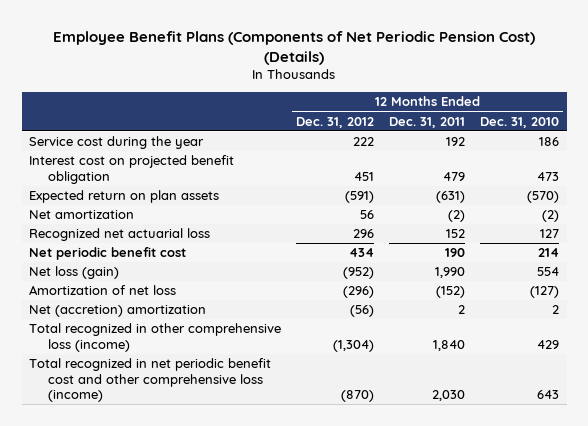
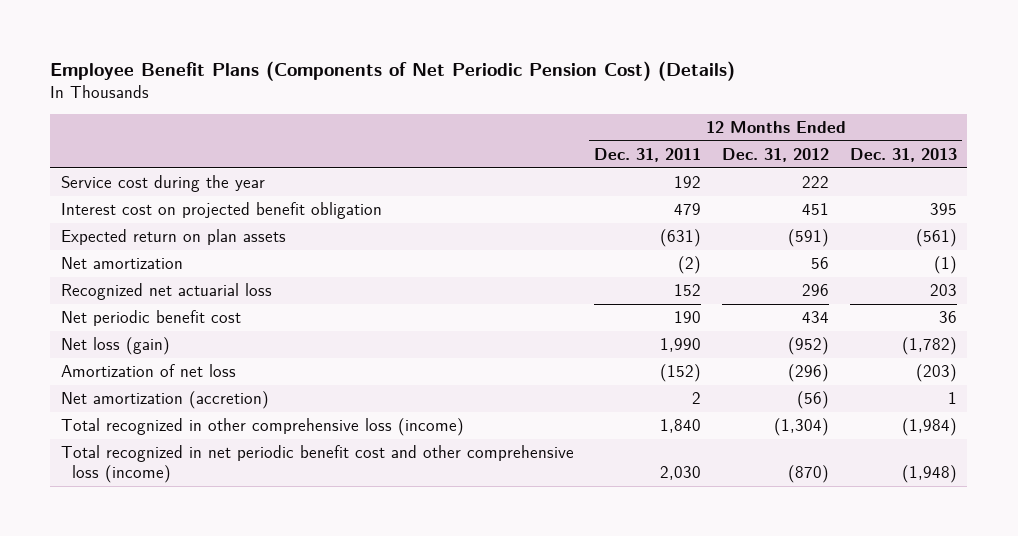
[480,116,560,128] Dec. 31, 2010 -> none
none -> [850,147,958,162] Dec. 31, 2013
[29,305,207,318] Net (accretion) amortization -> [60,391,269,410] Net amortization (accretion)

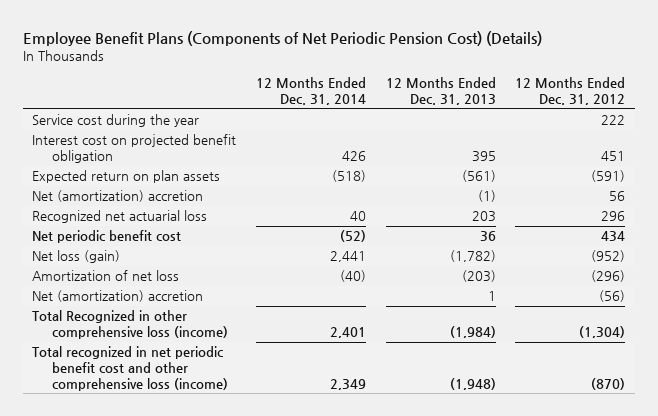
[594,147,702,162] Dec. 31, 2011 -> none
none -> [256,77,367,106] 12 Months Ended Dec. 31, 2014
[60,257,183,270] Net amortization -> [32,190,204,203] Net (amortization) accretion
[60,391,269,410] Net amortization (accretion) -> [32,290,204,303] Net (amortization) accretion
[60,418,464,437] Total recognized in other comprehensive loss (income) -> [32,310,228,340] Total Recognized in other comprehensive loss (income)

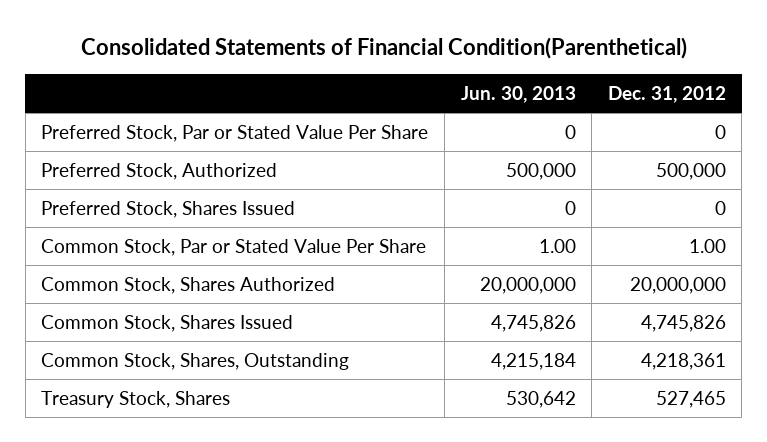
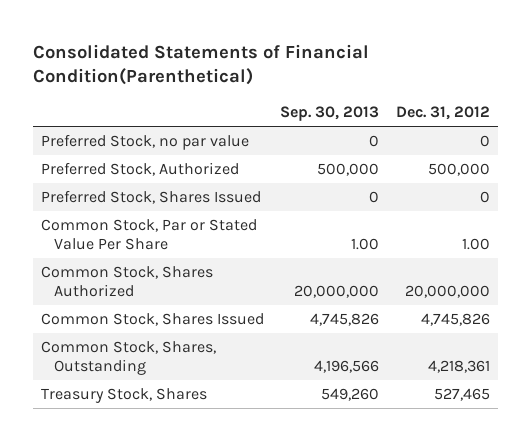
[460,86,576,104] Jun. 30, 2013 -> none
none -> [280,106,380,122] Sep. 30, 2013
[41,125,429,143] Preferred Stock, Par or Stated Value Per Share -> none
none -> [41,133,250,150] Preferred Stock, no par value

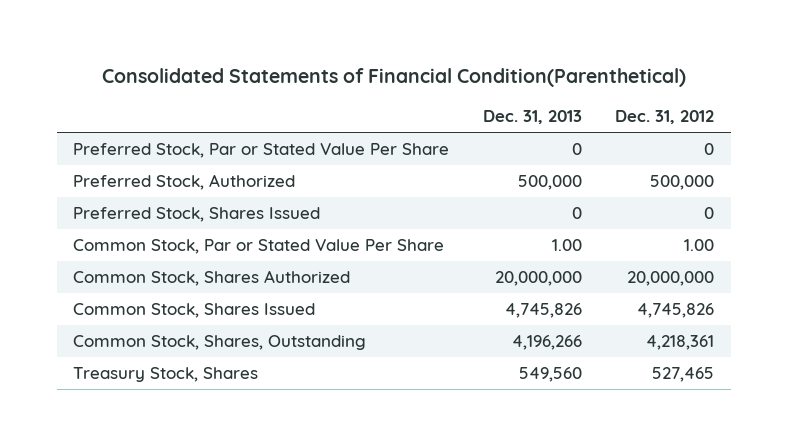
[280,106,380,122] Sep. 30, 2013 -> none
none -> [482,110,582,125] Dec. 31, 2013
[41,133,250,150] Preferred Stock, no par value -> none
none -> [73,143,450,159] Preferred Stock, Par or Stated Value Per Share

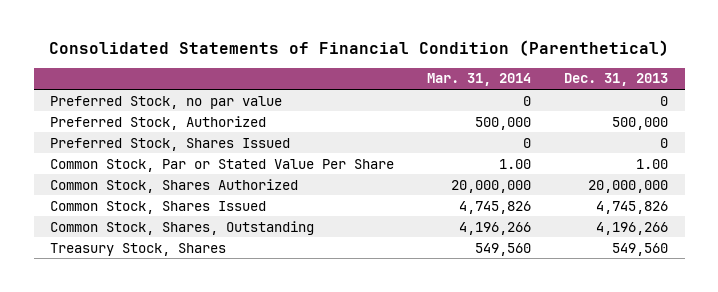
[101,68,686,88] Consolidated Statements of Financial Condition(Parenthetical) -> [49,40,670,57] Consolidated Statements of Financial Condition (Parenthetical)
[614,110,714,125] Dec. 31, 2012 -> none
none -> [427,73,532,87] Mar. 31, 2014
[73,143,450,159] Preferred Stock, Par or Stated Value Per Share -> none
none -> [50,95,283,109] Preferred Stock, no par value

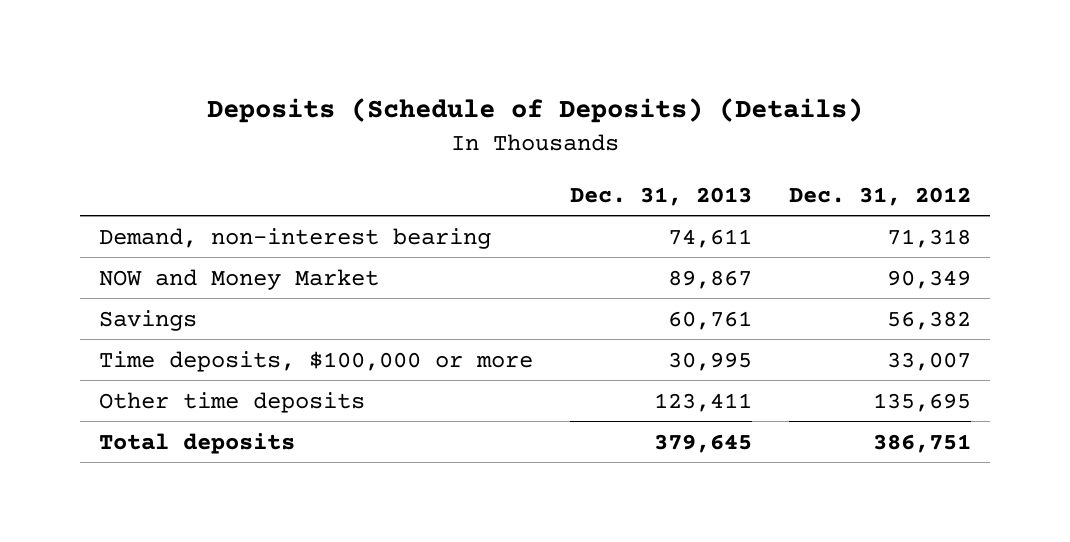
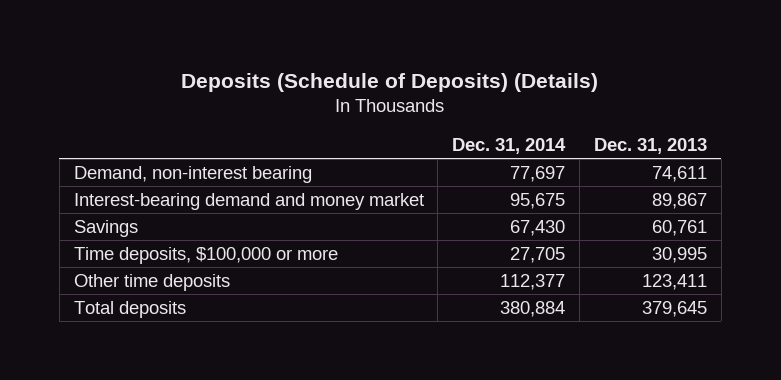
[789,186,972,206] Dec. 31, 2012 -> none
none -> [452,137,567,154] Dec. 31, 2014
[98,268,379,290] NOW and Money Market -> [73,193,424,211] Interest-bearing demand and money market

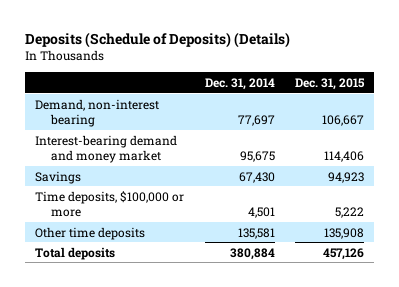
[593,137,707,154] Dec. 31, 2013 -> none
none -> [294,77,365,90] Dec. 31, 2015
[510,247,566,264] 27,705 -> [247,206,275,218] 4,501
[500,274,566,291] 112,377 -> [237,227,275,239] 135,581

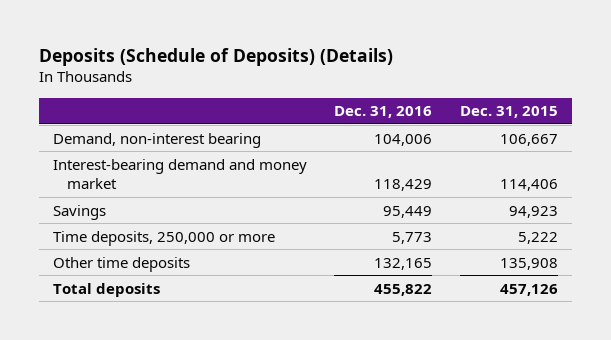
[204,77,275,90] Dec. 31, 2014 -> none
none -> [334,106,433,119] Dec. 31, 2016
[35,190,185,217] Time deposits, $100,000 or more -> [52,230,275,246] Time deposits, 250,000 or more

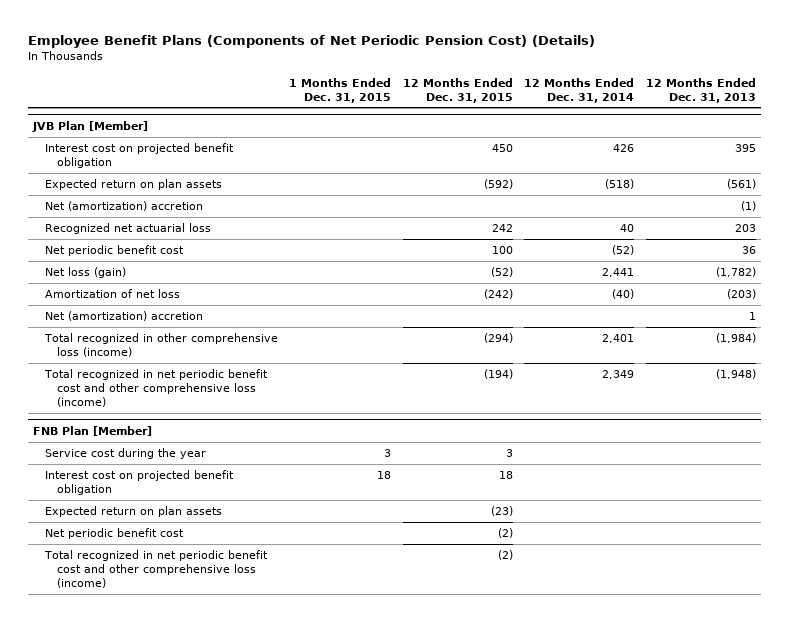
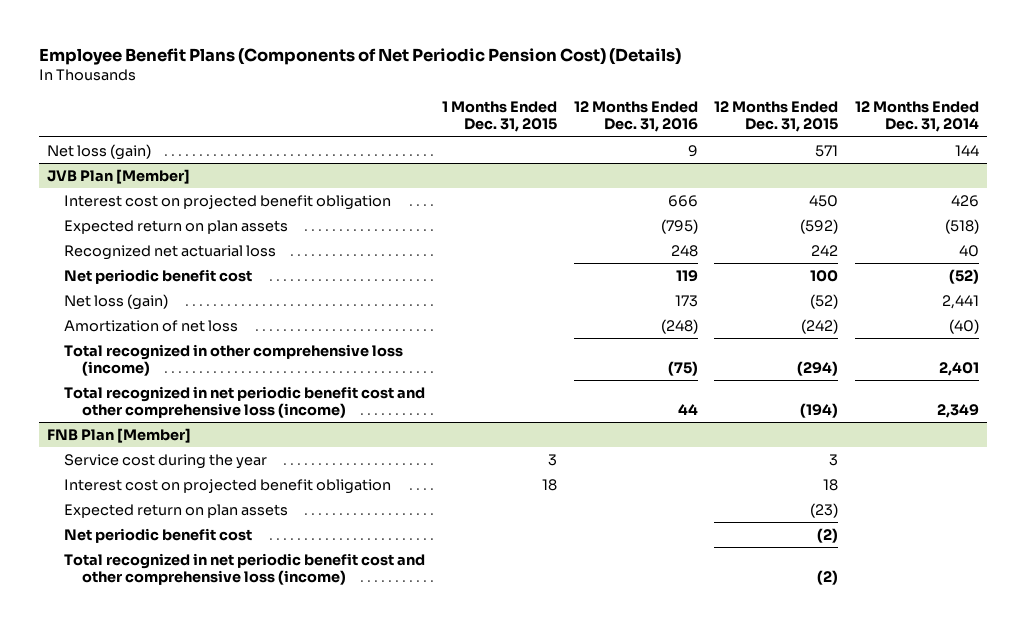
[645,77,756,103] 12 Months Ended Dec. 31, 2013 -> none
none -> [573,101,698,133] 12 Months Ended Dec. 31, 2016
none -> [46,143,151,160] Net loss (gain)
[45,201,204,212] Net (amortization) accretion -> none
[45,311,204,322] Net (amortization) accretion -> none

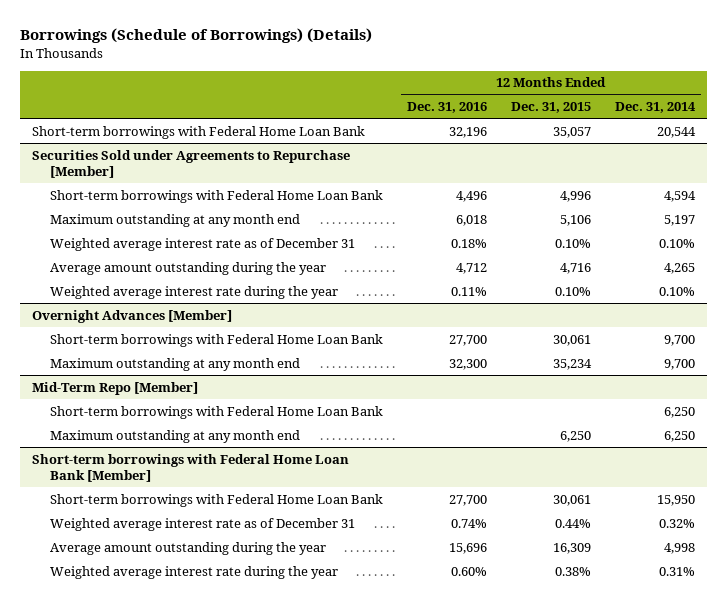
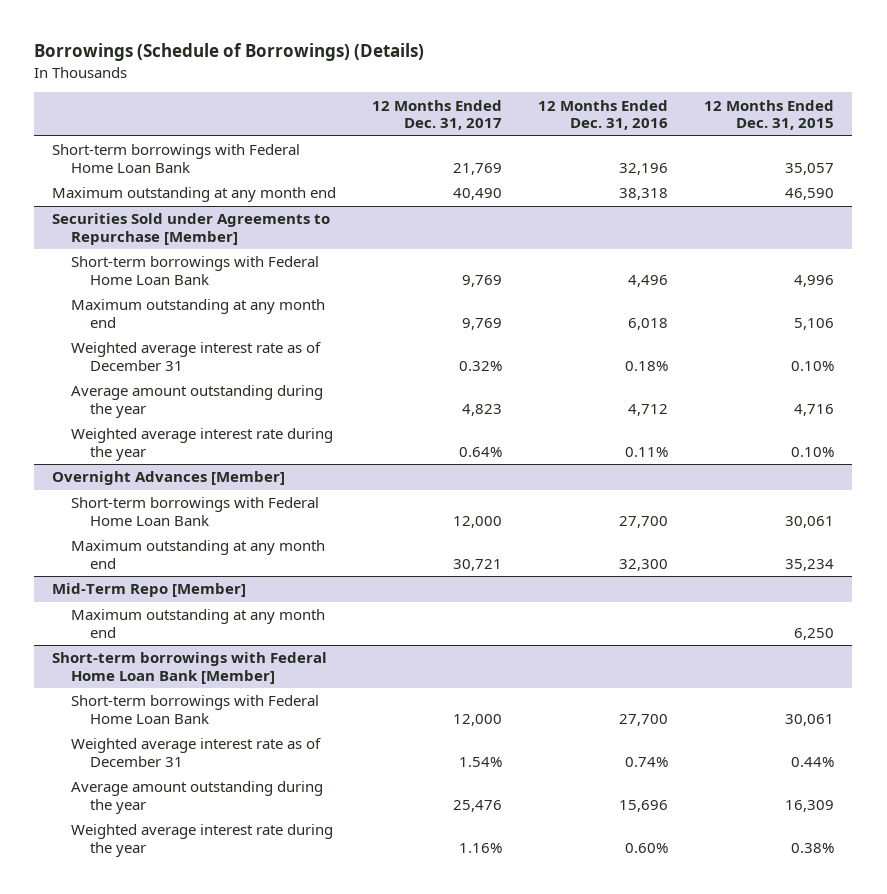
[614,101,696,113] Dec. 31, 2014 -> none
none -> [372,99,503,131] 12 Months Ended Dec. 31, 2017
none -> [52,187,337,203] Maximum outstanding at any month end
[49,405,383,419] Short-term borrowings with Federal Home Loan Bank -> none

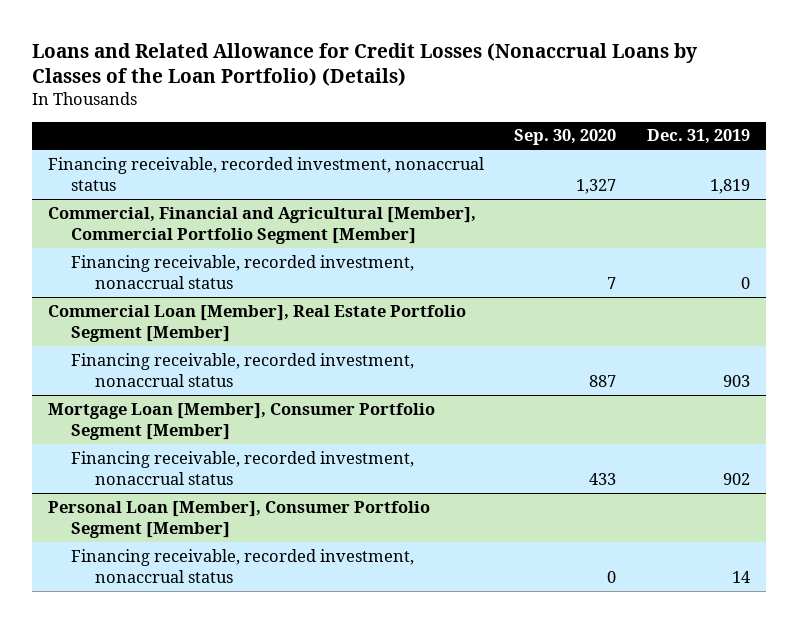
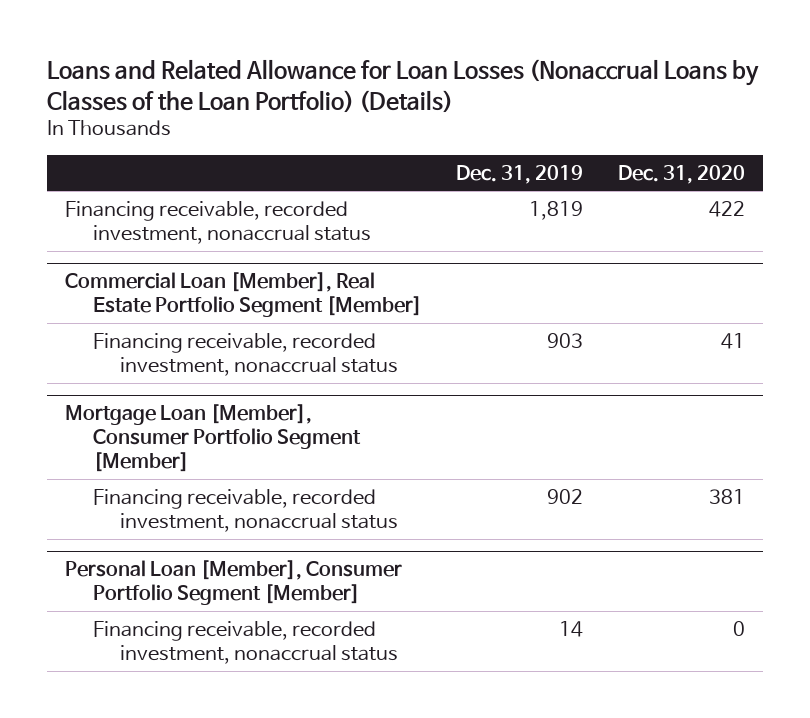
[32,42,698,87] Loans and Related Allowance for Credit Losses (Nonaccrual Loans by Classes of the Loan Portfolio) (Details) -> [47,59,760,113] Loans and Related Allowance for Loan Losses (Nonaccrual Loans by Classes of the Loan Portfolio) (Details)
[514,129,617,146] Sep. 30, 2020 -> none
none -> [618,164,746,184] Dec. 31, 2020
[47,206,476,244] Commercial, Financial and Agricultural [Member], Commercial Portfolio Segment [Member] -> none
[71,254,415,289] Financing receivable, recorded investment, nonaccrual status -> none

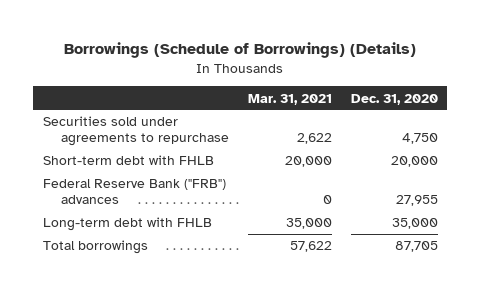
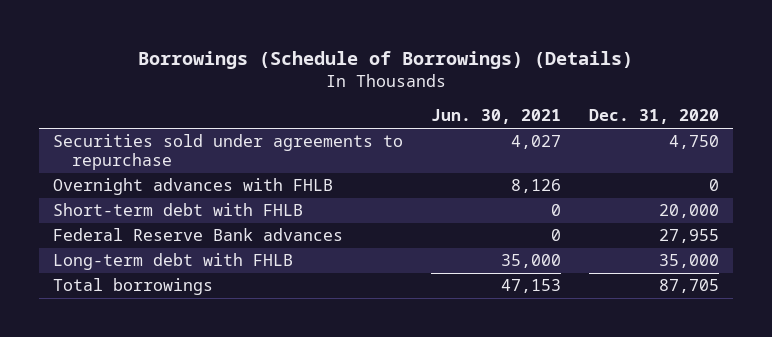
[248,93,333,105] Mar. 31, 2021 -> none
none -> [430,109,561,125] Jun. 30, 2021
none -> [53,178,334,196] Overnight advances with FHLB
[42,179,226,204] Federal Reserve Bank ("FRB") advances -> [53,228,344,242] Federal Reserve Bank advances

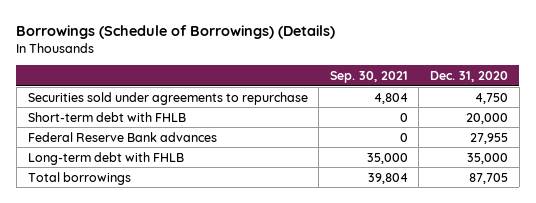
[430,109,561,125] Jun. 30, 2021 -> none
none -> [329,71,408,84] Sep. 30, 2021
[53,178,334,196] Overnight advances with FHLB -> none

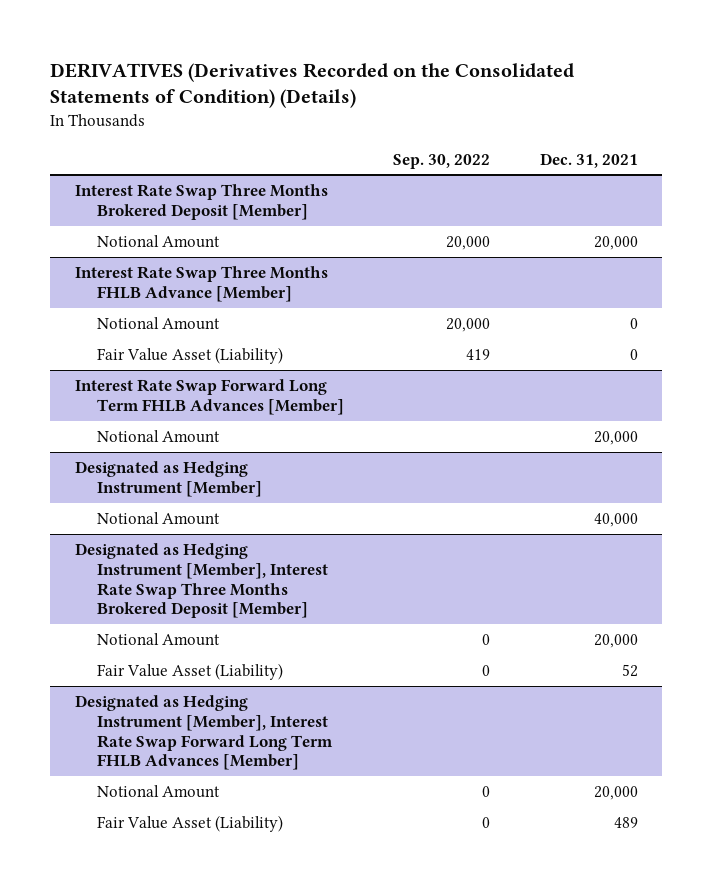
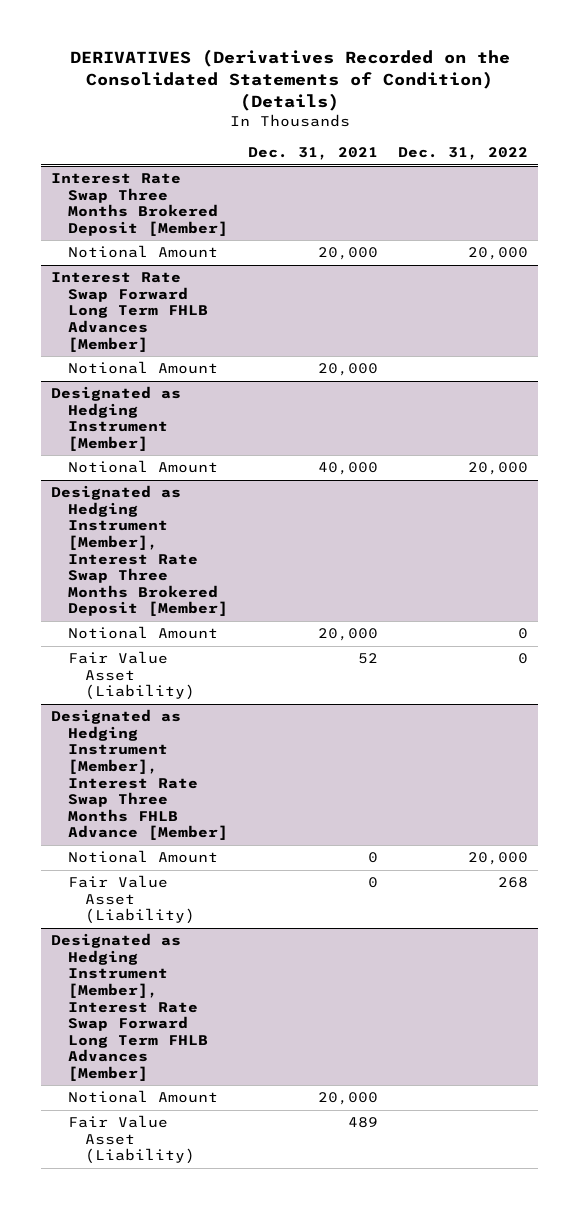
[393,153,491,169] Sep. 30, 2022 -> none
none -> [398,147,529,161] Dec. 31, 2022
[74,265,328,302] Interest Rate Swap Three Months FHLB Advance [Member] -> none
[97,316,221,330] Notional Amount -> none
[97,346,284,364] Fair Value Asset (Liability) -> none
none -> [51,709,229,841] Designated as Hedging Instrument [Member], Interest Rate Swap Three Months FHLB Advance [Member]
none -> [68,850,219,864] Notional Amount
none -> [68,875,195,925] Fair Value Asset (Liability)

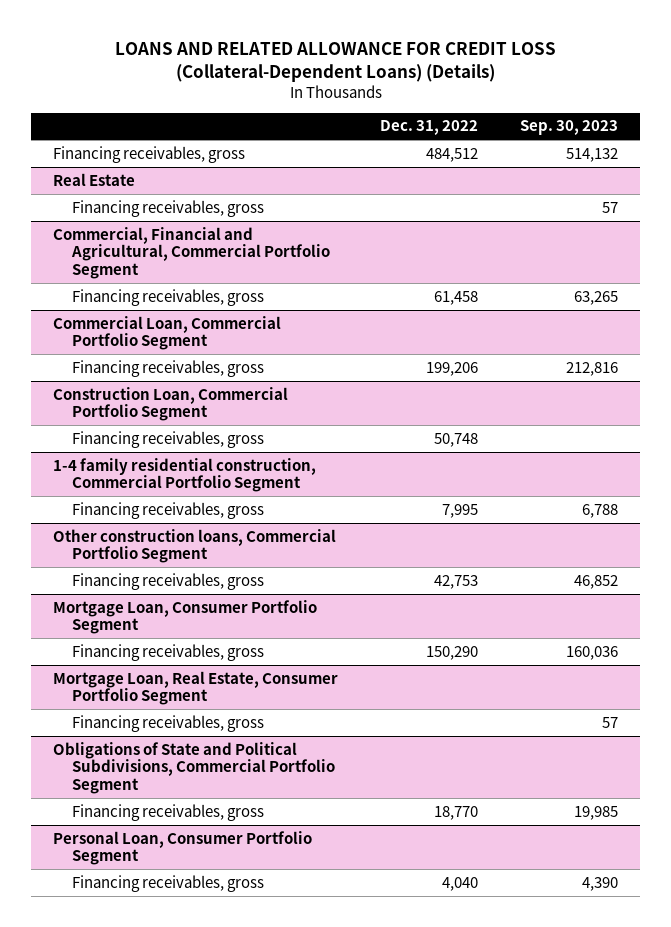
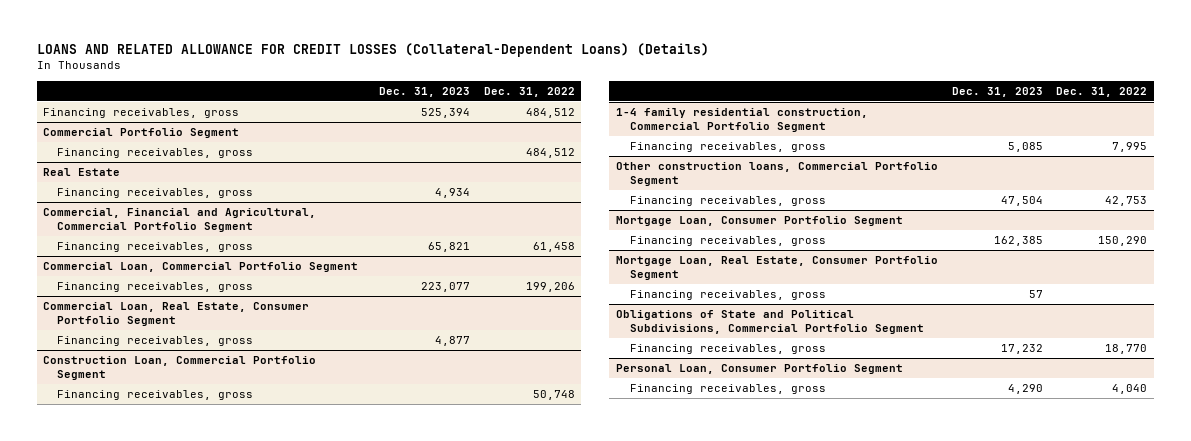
[114,41,556,82] LOANS AND RELATED ALLOWANCE FOR CREDIT LOSS (Collateral-Dependent Loans) (Details) -> [36,43,709,58] LOANS AND RELATED ALLOWANCE FOR CREDIT LOSSES (Collateral-Dependent Loans) (Details)
[520,120,619,136] Sep. 30, 2023 -> none
none -> [379,86,471,97] Dec. 31, 2023
none -> [43,128,240,139] Commercial Portfolio Segment
none -> [57,148,254,159] Financing receivables, gross
none -> [43,302,310,326] Commercial Loan, Real Estate, Consumer Portfolio Segment
none -> [57,336,254,347] Financing receivables, gross

